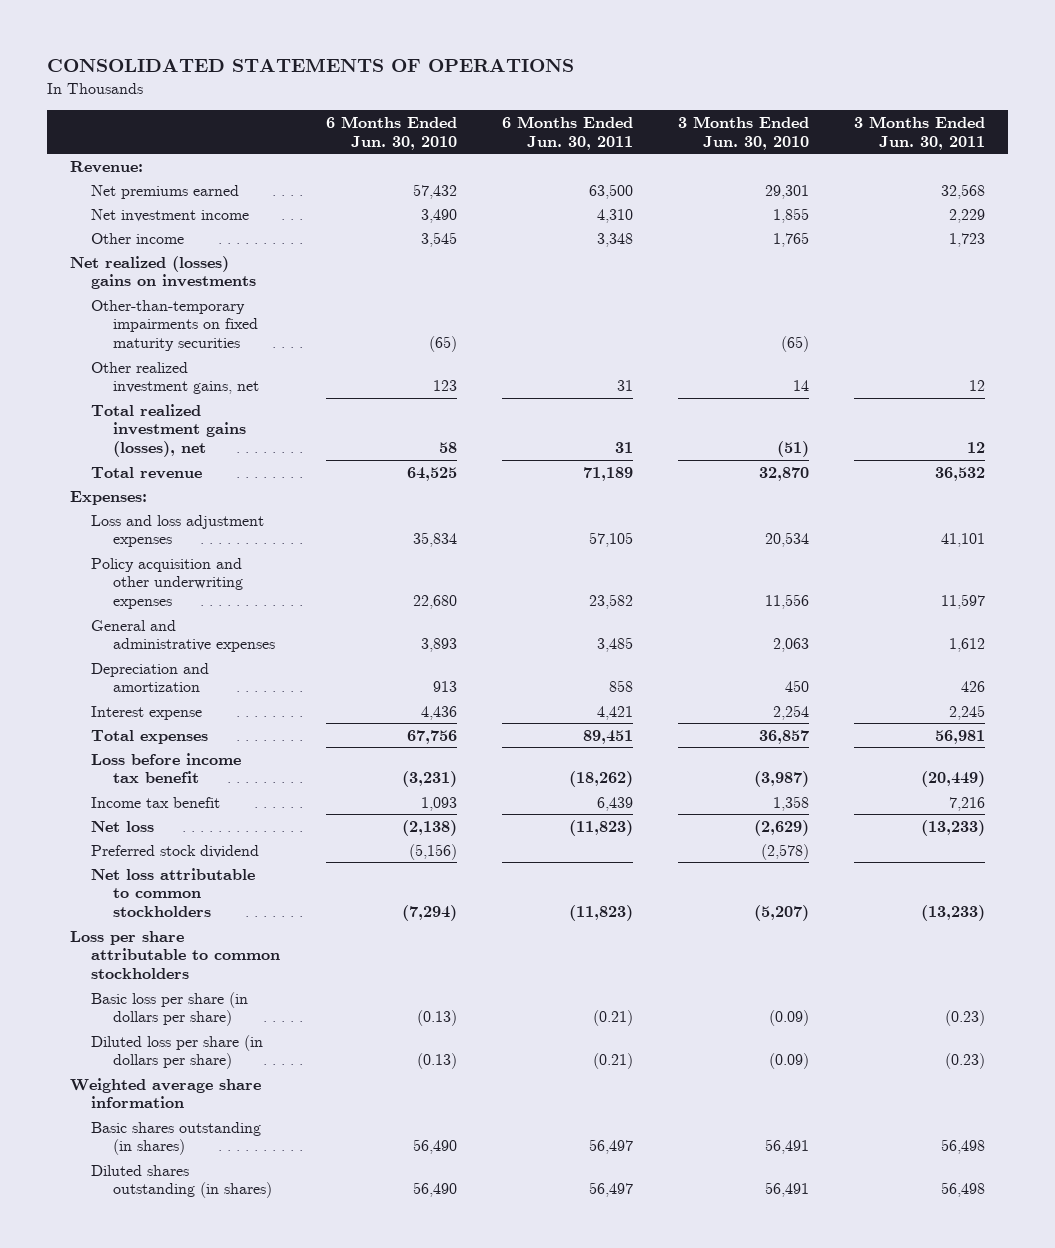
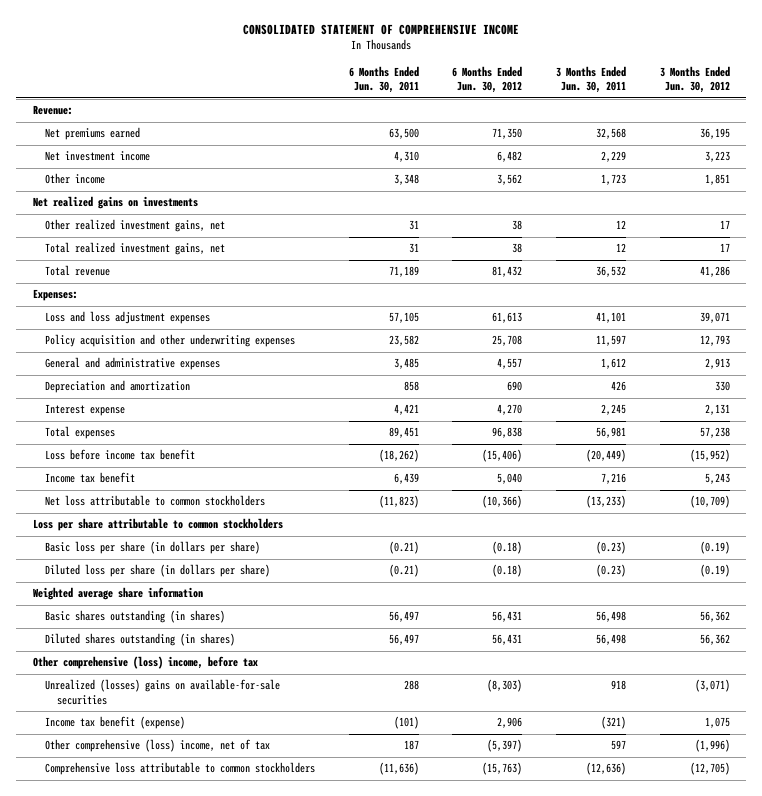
[47,58,575,73] CONSOLIDATED STATEMENTS OF OPERATIONS -> [243,23,520,35] CONSOLIDATED STATEMENT OF COMPREHENSIVE INCOME
[325,115,457,150] 6 Months Ended Jun. 30, 2010 -> none
[678,115,810,150] 3 Months Ended Jun. 30, 2010 -> none
none -> [452,66,523,94] 6 Months Ended Jun. 30, 2012
none -> [659,66,730,94] 3 Months Ended Jun. 30, 2012
[91,299,258,351] Other-than-temporary impairments on fixed maturity securities -> none
[70,255,257,290] Net realized (losses) gains on investments -> [32,196,198,210] Net realized gains on investments
[91,403,246,457] Total realized investment gains (losses), net -> [44,242,225,256] Total realized investment gains, net
[91,820,155,832] Net loss -> none
[91,844,260,858] Preferred stock dividend -> none
none -> [32,656,258,670] Other comprehensive (loss) income, before tax
none -> [44,679,280,705] Unrealized (losses) gains on available-for-sale securities
none -> [44,716,185,730] Income tax benefit (expense)
none -> [44,739,270,753] Other comprehensive (loss) income, net of tax
none -> [44,762,315,776] Comprehensive loss attributable to common stockholders

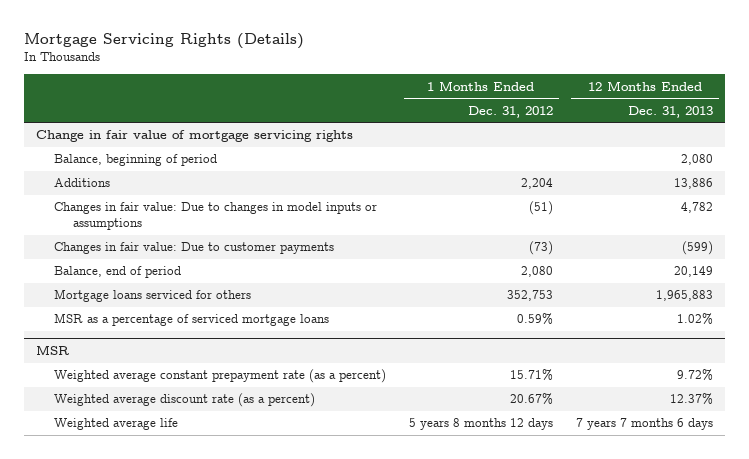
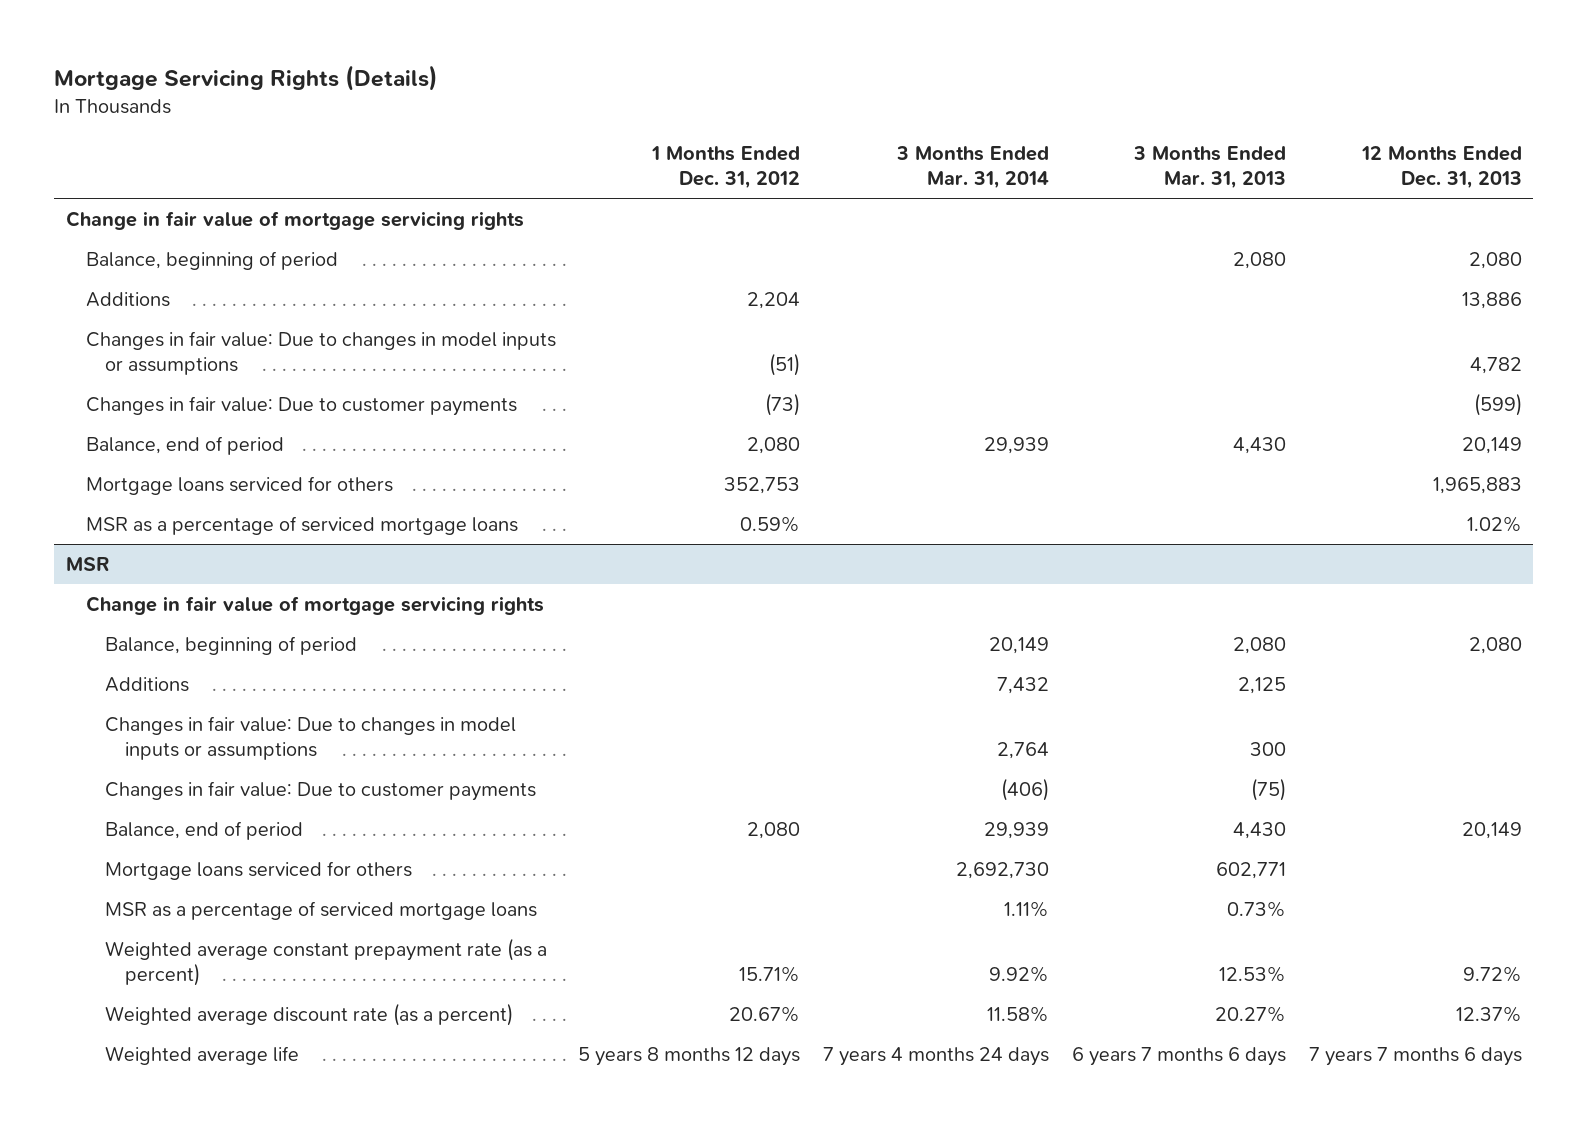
none -> [896,145,1050,189] 3 Months Ended Mar. 31, 2014
none -> [1132,145,1286,189] 3 Months Ended Mar. 31, 2013
none -> [85,595,544,615] Change in fair value of mortgage servicing rights
none -> [105,635,358,655] Balance, beginning of period
none -> [105,676,190,692] Additions
none -> [105,715,517,760] Changes in fair value: Due to changes in model inputs or assumptions
none -> [105,780,537,801] Changes in fair value: Due to customer payments
none -> [105,820,304,840] Balance, end of period
none -> [105,860,413,880] Mortgage loans serviced for others
none -> [105,900,538,920] MSR as a percentage of serviced mortgage loans

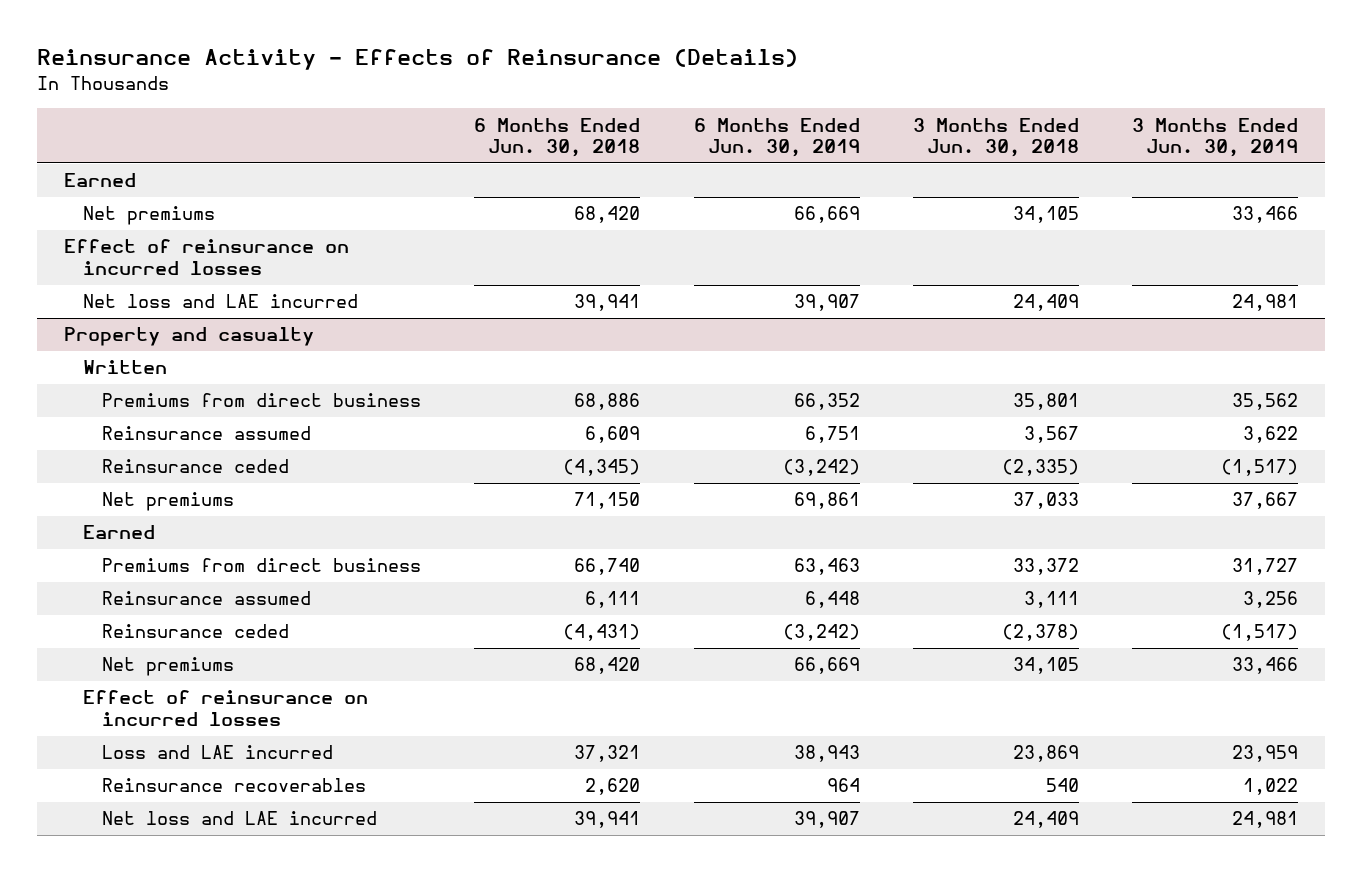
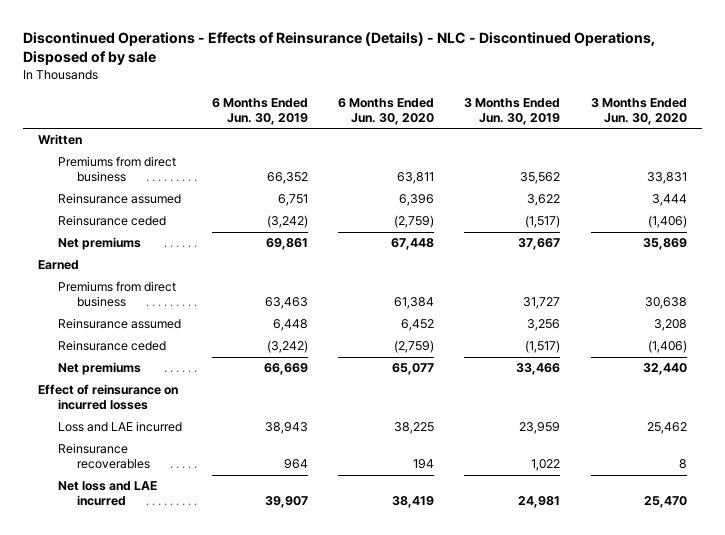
[37,49,799,71] Reinsurance Activity - Effects of Reinsurance (Details) -> [23,31,656,66] Discontinued Operations - Effects of Reinsurance (Details) - NLC - Discontinued Operations, Disposed of by sale
[474,117,641,158] 6 Months Ended Jun. 30, 2018 -> none
[912,117,1079,158] 3 Months Ended Jun. 30, 2018 -> none
none -> [338,97,435,125] 6 Months Ended Jun. 30, 2020
none -> [590,97,687,125] 3 Months Ended Jun. 30, 2020
[63,173,136,188] Earned -> none
[83,206,216,226] Net premiums -> none
[63,239,349,276] Effect of reinsurance on incurred losses -> none
[83,294,359,309] Net loss and LAE incurred -> none
[63,327,314,347] Property and casualty -> none

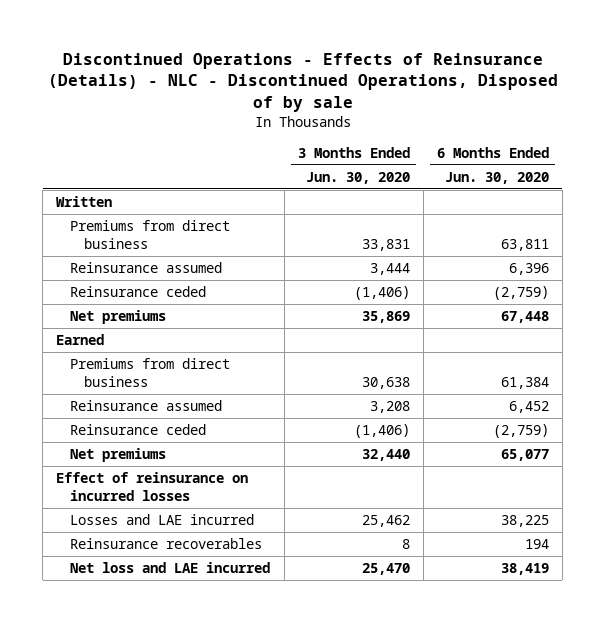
[211,97,308,125] 6 Months Ended Jun. 30, 2019 -> none
[464,97,561,125] 3 Months Ended Jun. 30, 2019 -> none
[57,421,182,433] Loss and LAE incurred -> [70,513,255,525] Losses and LAE incurred

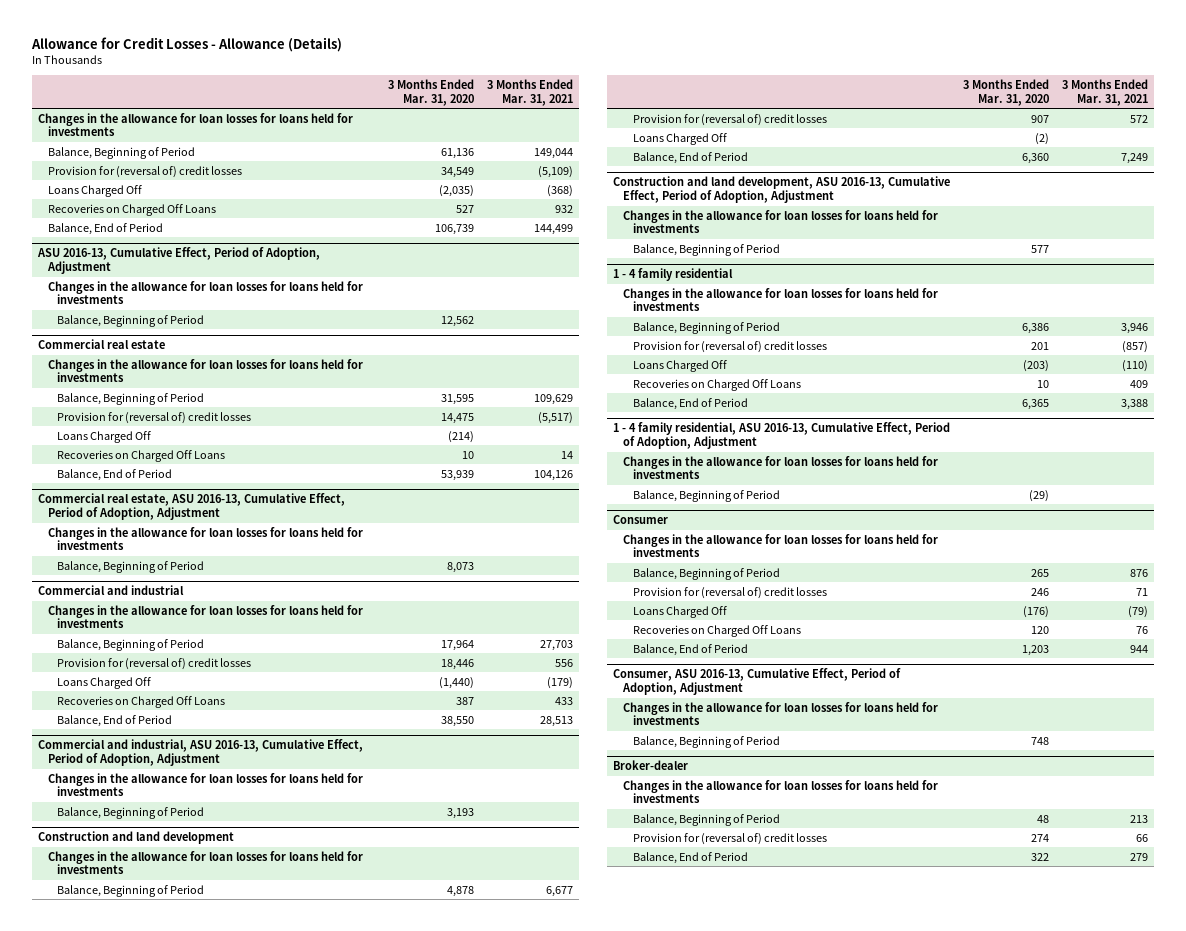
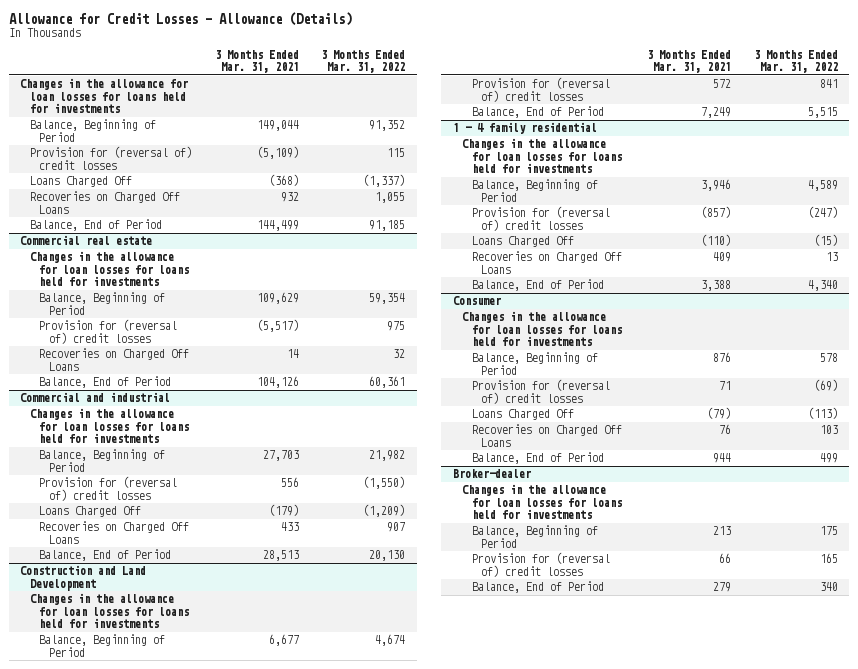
[387,79,474,106] 3 Months Ended Mar. 31, 2020 -> none
none -> [321,49,406,74] 3 Months Ended Mar. 31, 2022
[37,247,321,275] ASU 2016-13, Cumulative Effect, Period of Adoption, Adjustment -> none
[47,280,363,305] Changes in the allowance for loan losses for loans held for investments -> none
[57,314,205,327] Balance, Beginning of Period -> none
[57,430,152,443] Loans Charged Off -> none
[38,493,346,521] Commercial real estate, ASU 2016-13, Cumulative Effect, Period of Adoption, Adjustment -> none
[47,526,363,551] Changes in the allowance for loan losses for loans held for investments -> none
[57,560,205,573] Balance, Beginning of Period -> none
[38,739,364,767] Commercial and industrial, ASU 2016-13, Cumulative Effect, Period of Adoption, Adjustment -> none
[47,772,363,797] Changes in the allowance for loan losses for loans held for investments -> none
[57,806,205,819] Balance, Beginning of Period -> none
[38,831,235,845] Construction and land development -> [20,565,147,591] Construction and Land Development
[632,132,727,145] Loans Charged Off -> none
[613,176,951,204] Construction and land development, ASU 2016-13, Cumulative Effect, Period of Adoption, Adjustment -> none
[622,209,938,234] Changes in the allowance for loan losses for loans held for investments -> none
[632,243,780,256] Balance, Beginning of Period -> none
[613,422,951,450] 1 - 4 family residential, ASU 2016-13, Cumulative Effect, Period of Adoption, Adjustment -> none
[622,455,938,480] Changes in the allowance for loan losses for loans held for investments -> none
[632,489,780,502] Balance, Beginning of Period -> none
[613,668,902,696] Consumer, ASU 2016-13, Cumulative Effect, Period of Adoption, Adjustment -> none
[622,701,938,726] Changes in the allowance for loan losses for loans held for investments -> none
[632,735,780,748] Balance, Beginning of Period -> none

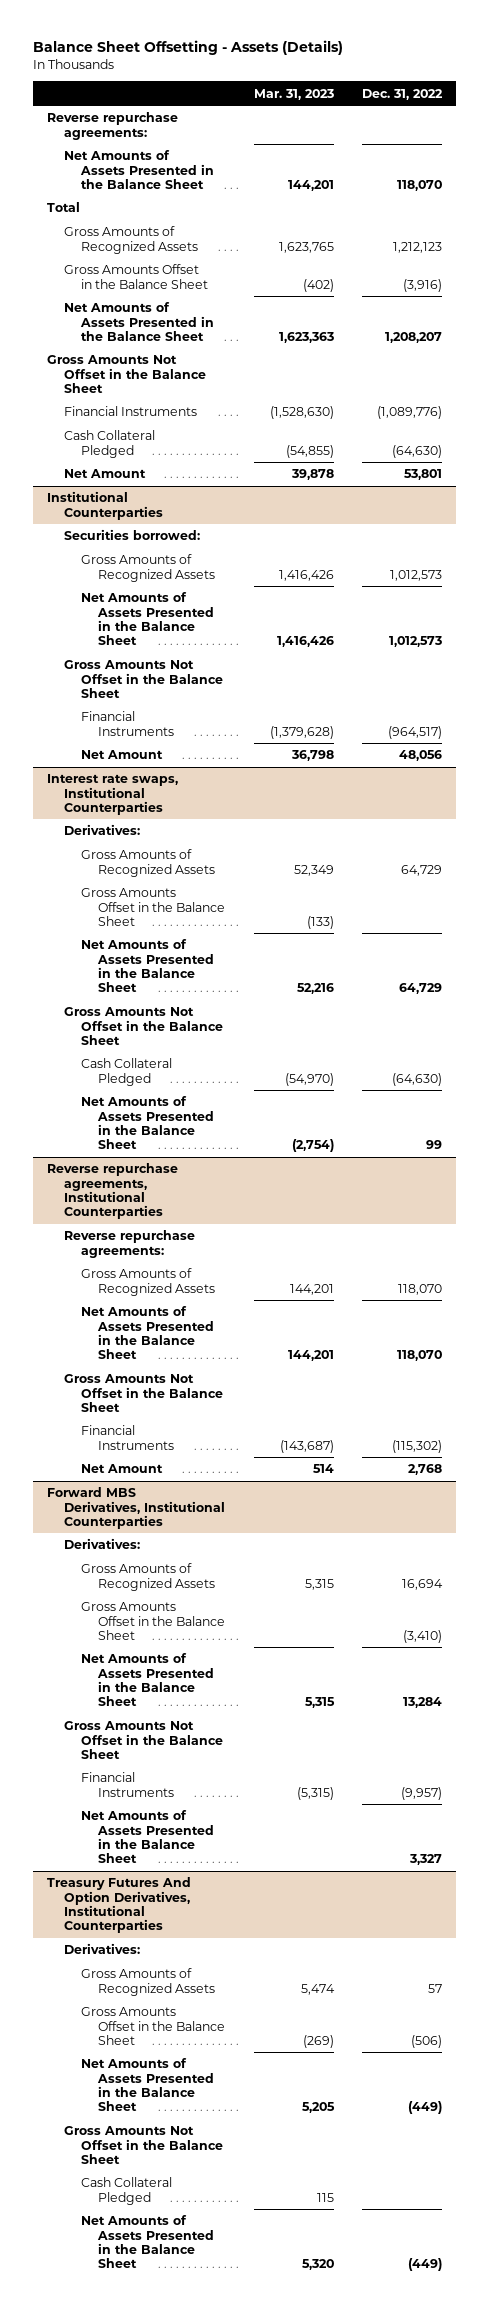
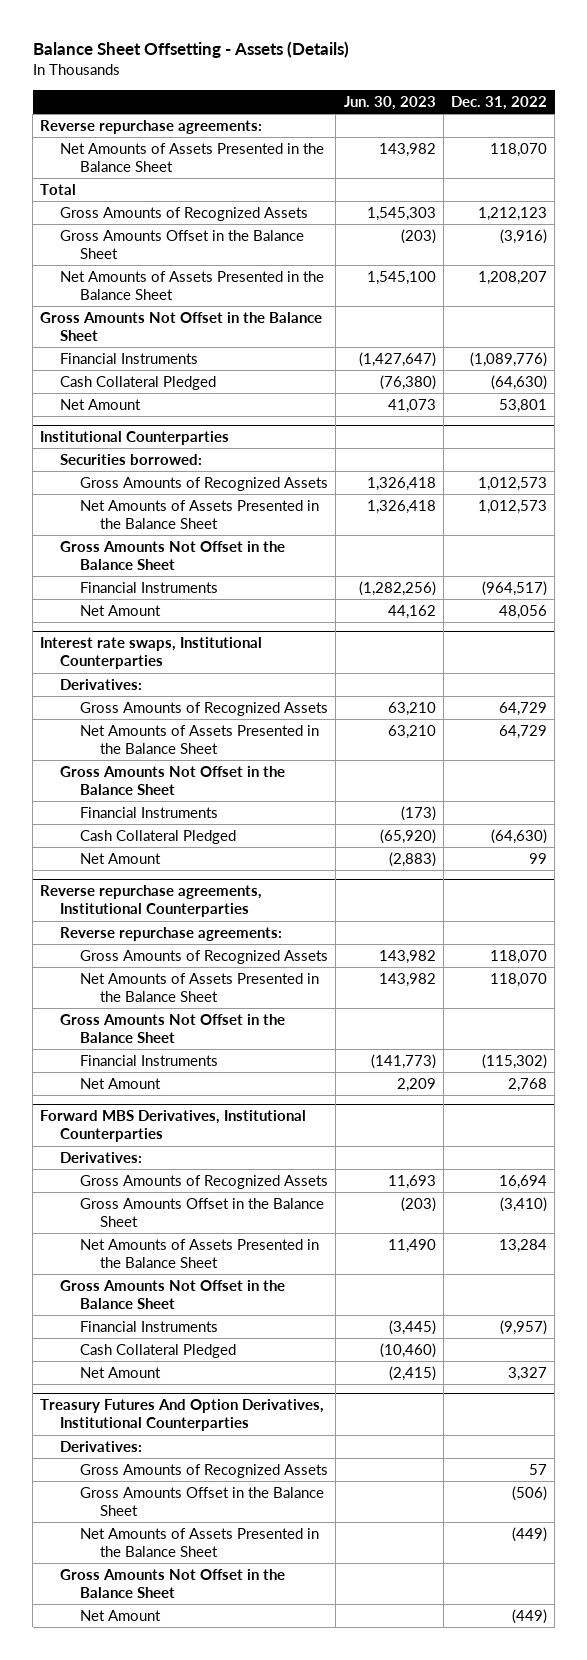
[253,88,334,100] Mar. 31, 2023 -> none
none -> [343,95,436,110] Jun. 30, 2023
[81,888,225,926] Gross Amounts Offset in the Balance Sheet -> none
none -> [80,806,219,818] Financial Instruments
[81,1096,214,1149] Net Amounts of Assets Presented in the Balance Sheet -> [80,852,162,864] Net Amount
none -> [80,1343,237,1358] Cash Collateral Pledged
[81,1810,214,1863] Net Amounts of Assets Presented in the Balance Sheet -> [80,1366,162,1378] Net Amount
[81,2177,173,2205] Cash Collateral Pledged -> none
[81,2215,214,2268] Net Amounts of Assets Presented in the Balance Sheet -> [80,1609,162,1621] Net Amount

